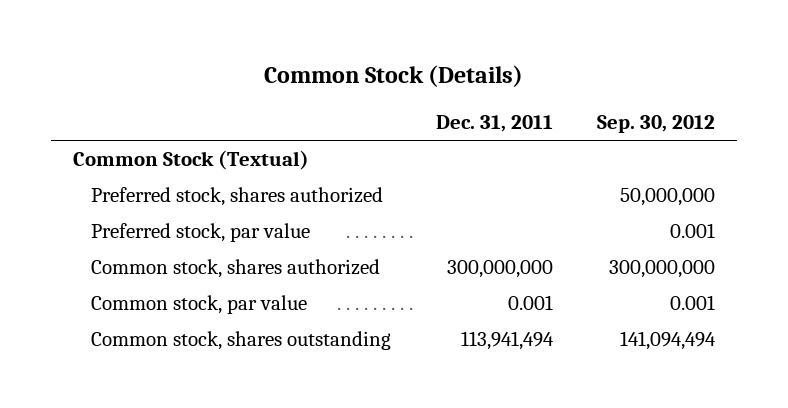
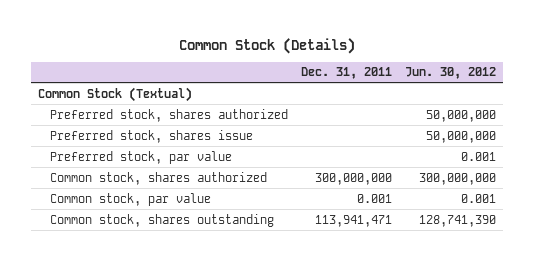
[597,115,716,134] Sep. 30, 2012 -> none
none -> [405,67,497,80] Jun. 30, 2012
none -> [49,129,253,143] Preferred stock, shares issue
[460,331,554,351] 113,941,494 -> [314,214,392,227] 113,941,471

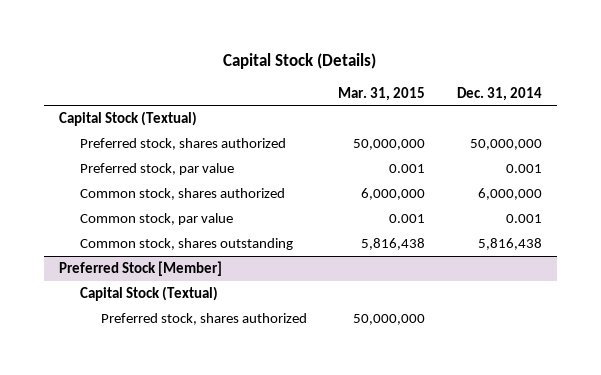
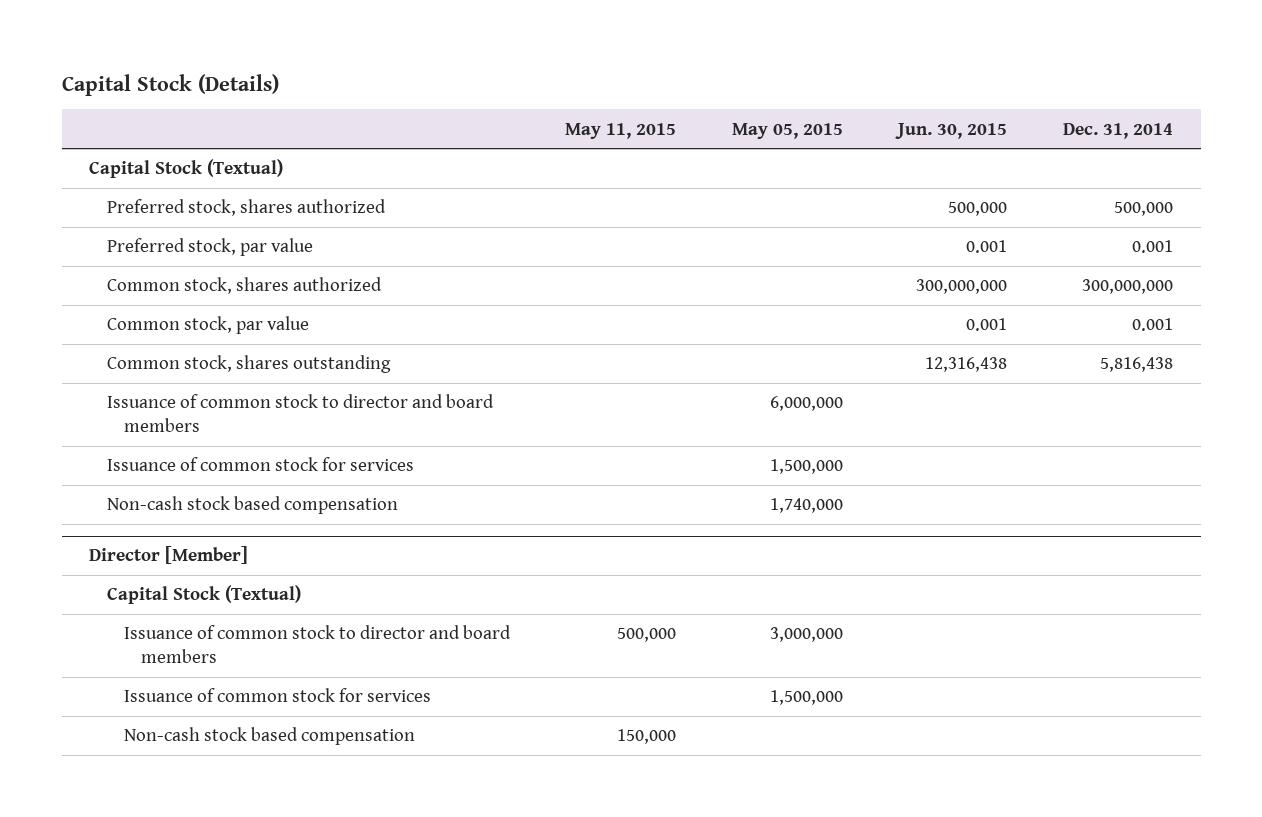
[338,86,426,101] Mar. 31, 2015 -> none
none -> [565,122,677,139] May 11, 2015
none -> [731,122,843,139] May 05, 2015
none -> [895,122,1008,139] Jun. 30, 2015
[469,139,542,151] 50,000,000 -> [1113,202,1173,217] 500,000
[477,188,542,201] 6,000,000 -> [1081,279,1173,295] 300,000,000
[59,261,223,277] Preferred Stock [Member] -> none
[80,286,219,302] Capital Stock (Textual) -> none
[101,313,308,326] Preferred stock, shares authorized -> none
none -> [106,394,494,433] Issuance of common stock to director and board members
none -> [106,457,414,472] Issuance of common stock for services
none -> [106,496,398,515] Non-cash stock based compensation
none -> [89,546,249,565] Director [Member]
none -> [106,585,301,605] Capital Stock (Textual)
none -> [123,625,511,664] Issuance of common stock to director and board members
none -> [123,688,431,703] Issuance of common stock for services
none -> [123,727,415,746] Non-cash stock based compensation

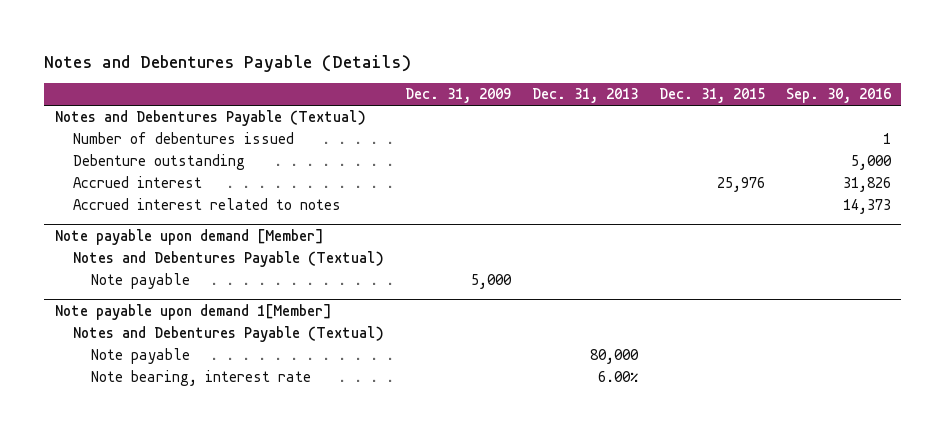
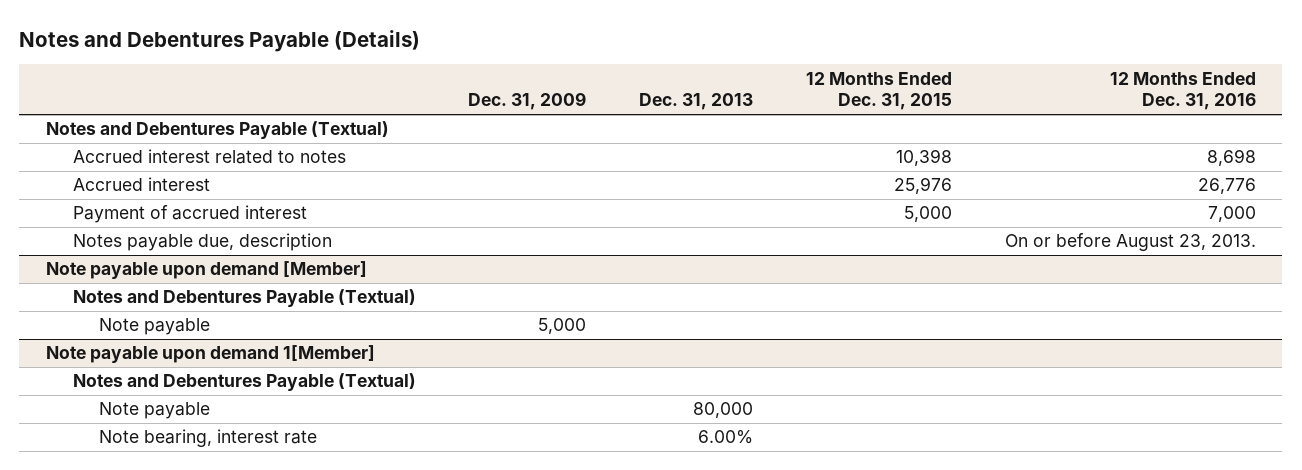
[658,88,765,104] Dec. 31, 2015 -> none
[785,88,891,104] Sep. 30, 2016 -> none
none -> [806,71,953,111] 12 Months Ended Dec. 31, 2015
none -> [1109,71,1256,111] 12 Months Ended Dec. 31, 2016
[72,132,294,145] Number of debentures issued -> none
[72,154,245,171] Debenture outstanding -> none
[72,176,202,189] Accrued interest -> [72,177,210,192] Accrued interest
none -> [72,205,307,224] Payment of accrued interest
none -> [72,233,332,252] Notes payable due, description

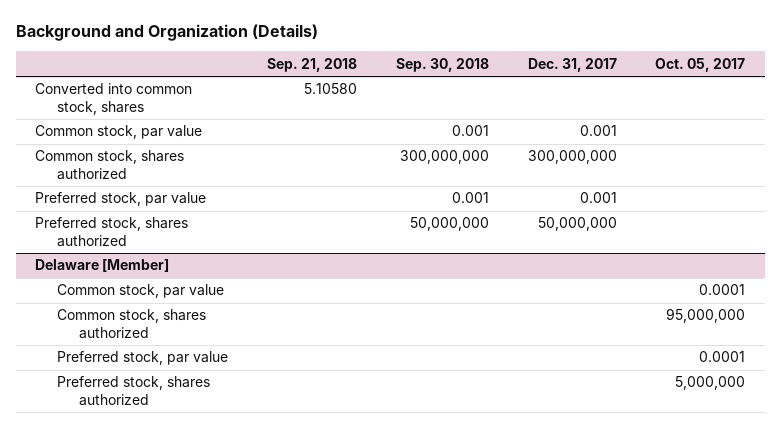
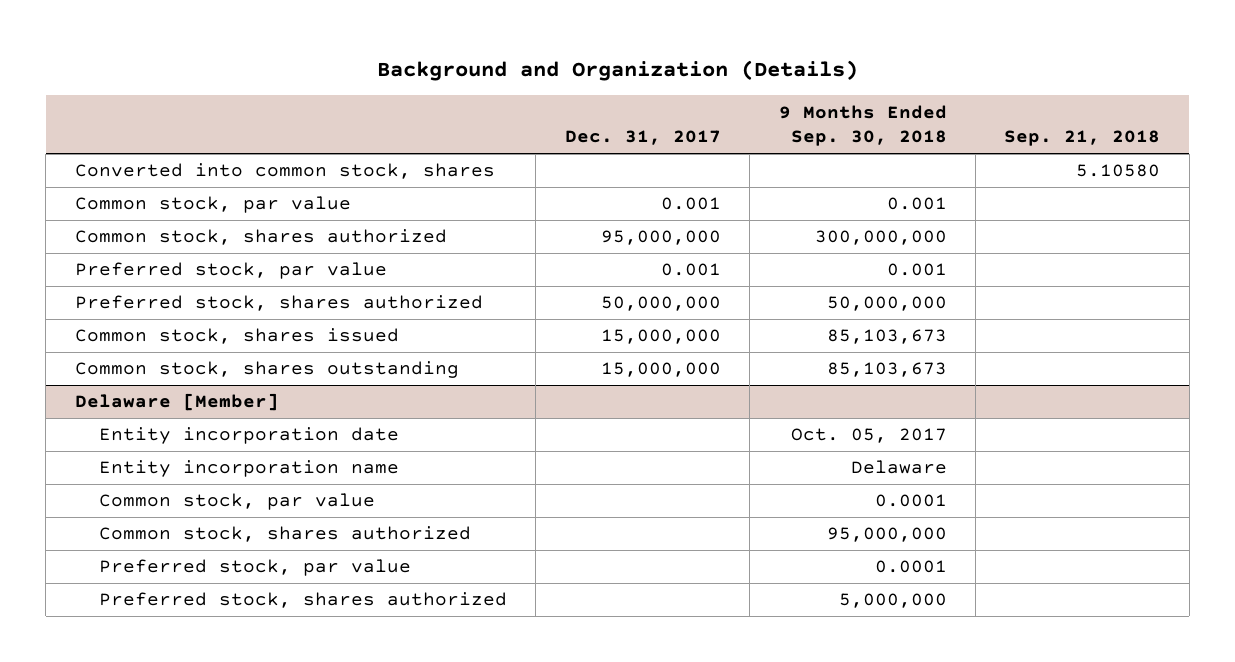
[395,57,489,72] Sep. 30, 2018 -> none
[655,57,746,72] Oct. 05, 2017 -> none
none -> [778,104,947,147] 9 Months Ended Sep. 30, 2018
[527,150,617,165] 300,000,000 -> [600,230,721,246] 95,000,000
none -> [74,328,399,345] Common stock, shares issued
none -> [74,361,459,379] Common stock, shares outstanding
none -> [98,427,399,445] Entity incorporation date
none -> [98,460,399,478] Entity incorporation name

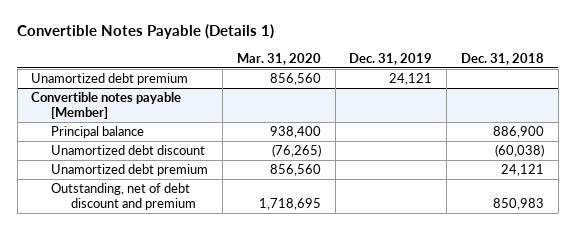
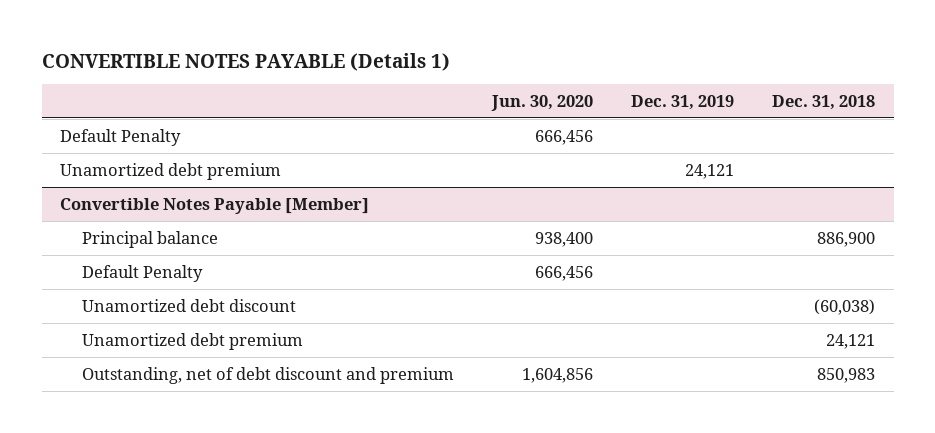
[17,24,275,40] Convertible Notes Payable (Details 1) -> [41,52,450,71] CONVERTIBLE NOTES PAYABLE (Details 1)
[236,52,321,65] Mar. 31, 2020 -> none
none -> [491,95,594,112] Jun. 30, 2020
none -> [60,128,182,146] Default Penalty
[31,91,182,120] Convertible notes payable [Member] -> [60,197,370,214] Convertible Notes Payable [Member]
none -> [82,264,204,282] Default Penalty

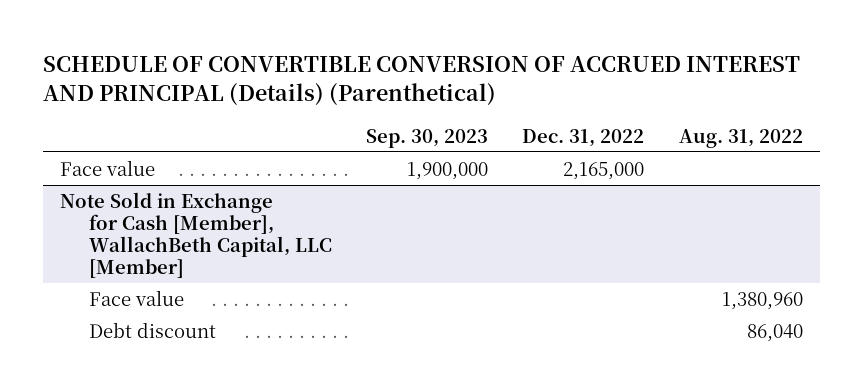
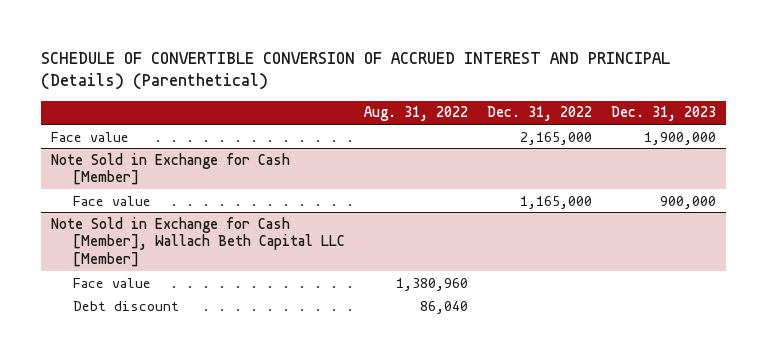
[365,128,488,148] Sep. 30, 2023 -> none
none -> [611,106,717,122] Dec. 31, 2023
none -> [50,152,290,186] Note Sold in Exchange for Cash [Member]
none -> [72,195,151,206] Face value
[60,191,332,278] Note Sold in Exchange for Cash [Member], WallachBeth Capital, LLC [Member] -> [50,216,345,268] Note Sold in Exchange for Cash [Member], Wallach Beth Capital LLC [Member]

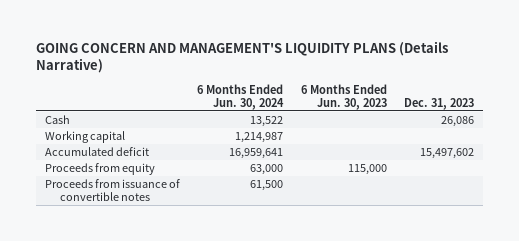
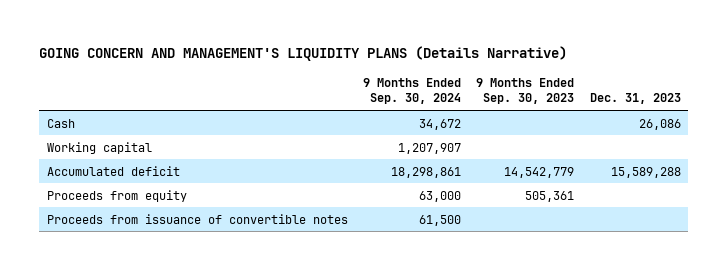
[197,83,285,110] 6 Months Ended Jun. 30, 2024 -> none
[300,83,387,110] 6 Months Ended Jun. 30, 2023 -> none
none -> [362,77,461,105] 9 Months Ended Sep. 30, 2024
none -> [476,77,575,105] 9 Months Ended Sep. 30, 2023
[420,148,475,160] 15,497,602 -> [610,166,681,178] 15,589,288

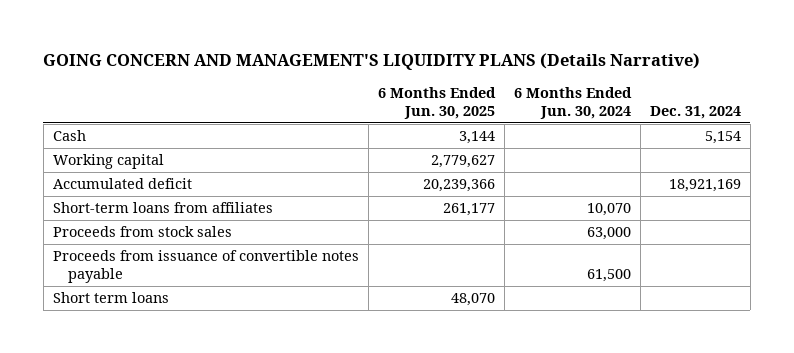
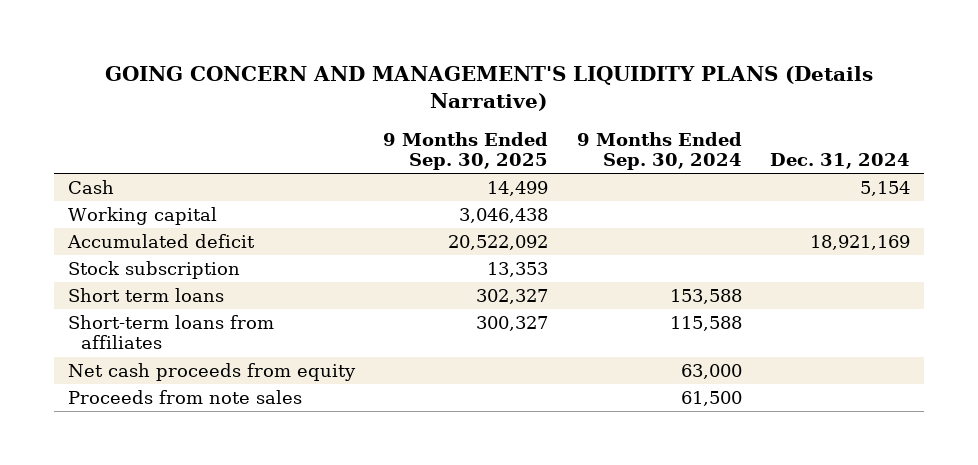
[377,86,496,119] 6 Months Ended Jun. 30, 2025 -> none
[513,86,632,119] 6 Months Ended Jun. 30, 2024 -> none
none -> [383,131,549,171] 9 Months Ended Sep. 30, 2025
none -> [576,131,742,171] 9 Months Ended Sep. 30, 2024
[52,226,232,238] Proceeds from stock sales -> none
[52,250,359,284] Proceeds from issuance of convertible notes payable -> none
none -> [67,261,240,280] Stock subscription
[52,202,273,214] Short-term loans from affiliates -> [67,315,274,350] Short-term loans from affiliates
none -> [67,363,356,382] Net cash proceeds from equity
none -> [67,390,302,405] Proceeds from note sales

